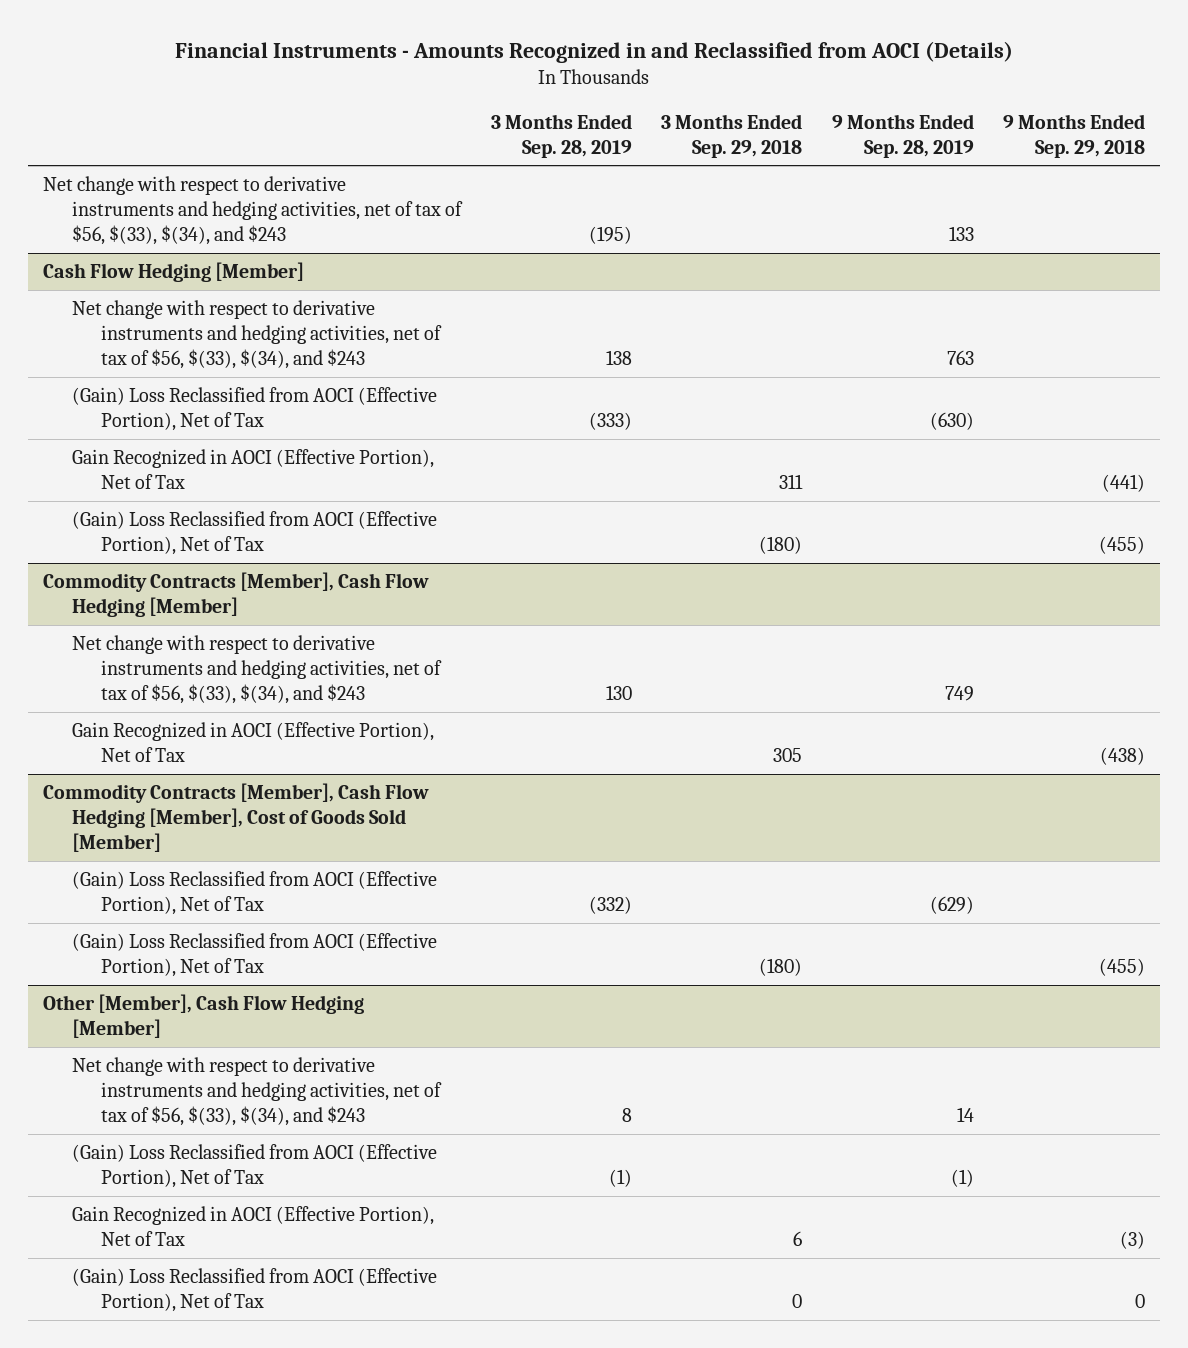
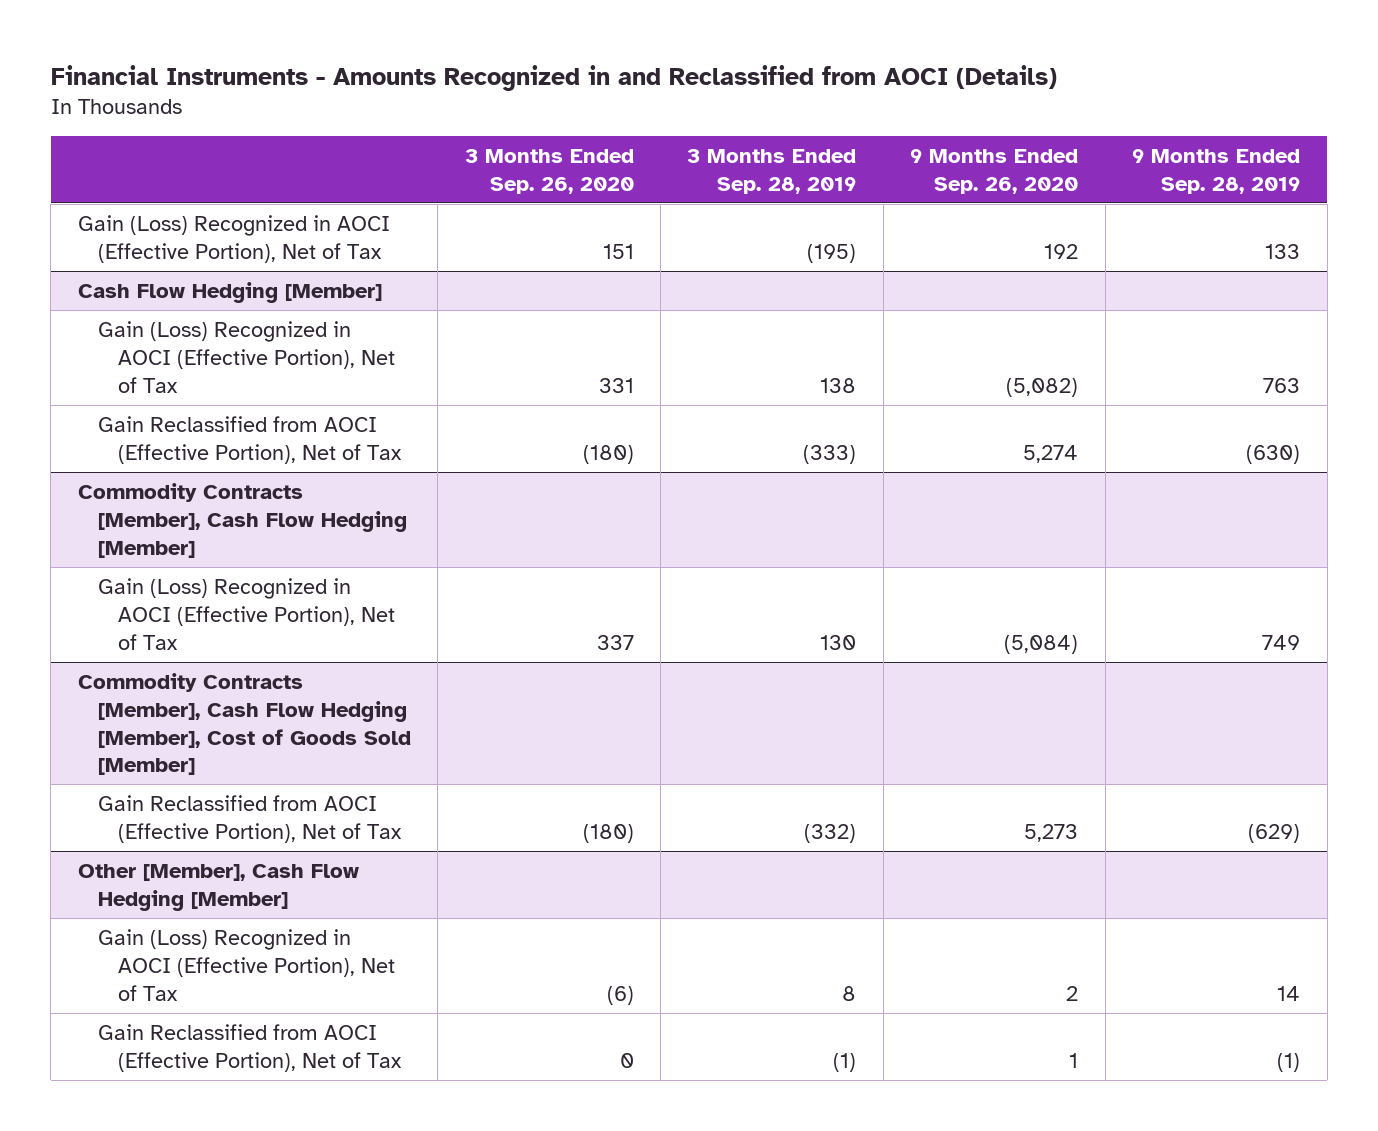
[661,113,803,158] 3 Months Ended Sep. 29, 2018 -> none
[1003,113,1146,158] 9 Months Ended Sep. 29, 2018 -> none
none -> [464,148,634,194] 3 Months Ended Sep. 26, 2020
none -> [910,148,1079,194] 9 Months Ended Sep. 26, 2020
[43,176,464,246] Net change with respect to derivative instruments and hedging activities, net of tax of $56, $(33), $(34), and $243 -> [77,215,390,263] Gain (Loss) Recognized in AOCI (Effective Portion), Net of Tax
[72,449,435,490] Gain Recognized in AOCI (Effective Portion), Net of Tax -> none
[72,511,438,556] (Gain) Loss Reclassified from AOCI (Effective Portion), Net of Tax -> none
[72,300,443,370] Net change with respect to derivative instruments and hedging activities, net of tax of $56, $(33), $(34), and $243 -> [97,321,395,393] Gain (Loss) Recognized in AOCI (Effective Portion), Net of Tax
[72,387,438,432] (Gain) Loss Reclassified from AOCI (Effective Portion), Net of Tax -> [97,416,402,464] Gain Reclassified from AOCI (Effective Portion), Net of Tax
[72,722,435,763] Gain Recognized in AOCI (Effective Portion), Net of Tax -> none
[72,635,443,705] Net change with respect to derivative instruments and hedging activities, net of tax of $56, $(33), $(34), and $243 -> [97,578,395,650] Gain (Loss) Recognized in AOCI (Effective Portion), Net of Tax
[72,933,438,978] (Gain) Loss Reclassified from AOCI (Effective Portion), Net of Tax -> none
[72,871,438,916] (Gain) Loss Reclassified from AOCI (Effective Portion), Net of Tax -> [97,795,402,843] Gain Reclassified from AOCI (Effective Portion), Net of Tax
[72,1206,435,1247] Gain Recognized in AOCI (Effective Portion), Net of Tax -> none
[72,1268,438,1313] (Gain) Loss Reclassified from AOCI (Effective Portion), Net of Tax -> none
[72,1057,443,1127] Net change with respect to derivative instruments and hedging activities, net of tax of $56, $(33), $(34), and $243 -> [97,929,395,1001] Gain (Loss) Recognized in AOCI (Effective Portion), Net of Tax
[72,1144,438,1189] (Gain) Loss Reclassified from AOCI (Effective Portion), Net of Tax -> [97,1024,402,1072] Gain Reclassified from AOCI (Effective Portion), Net of Tax

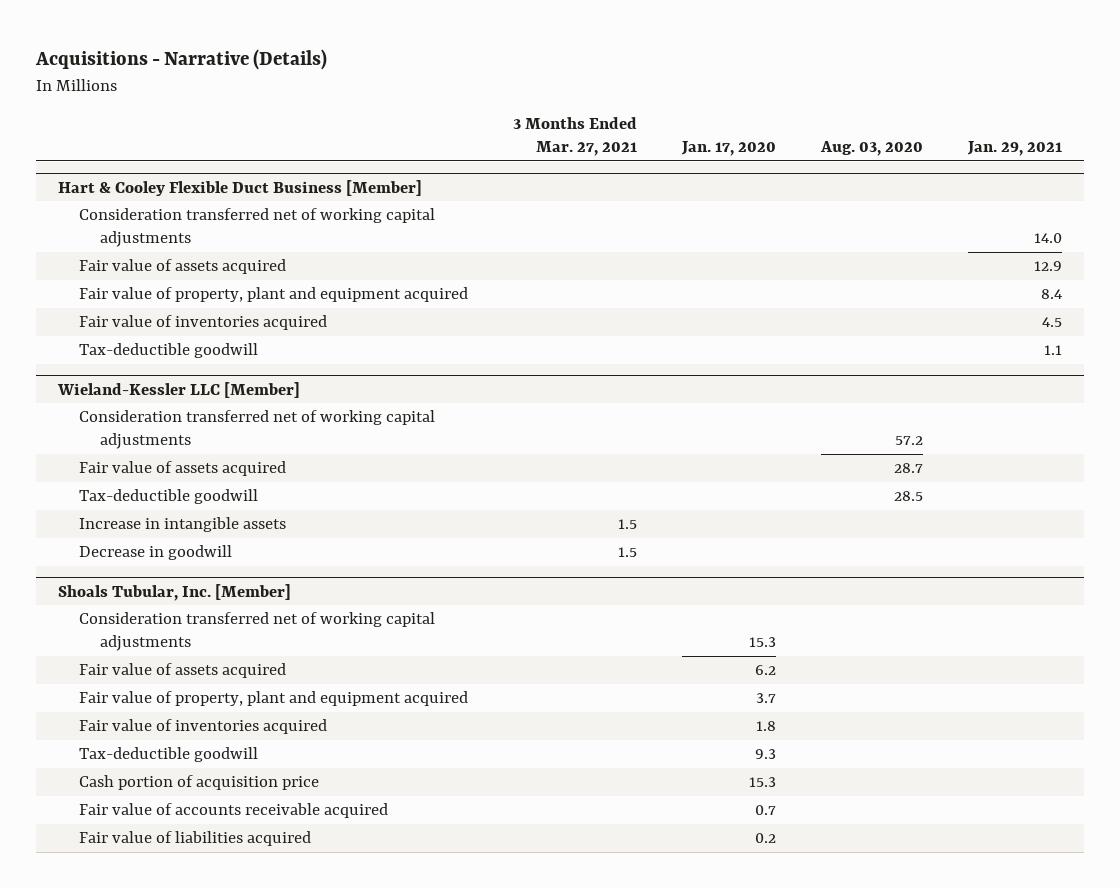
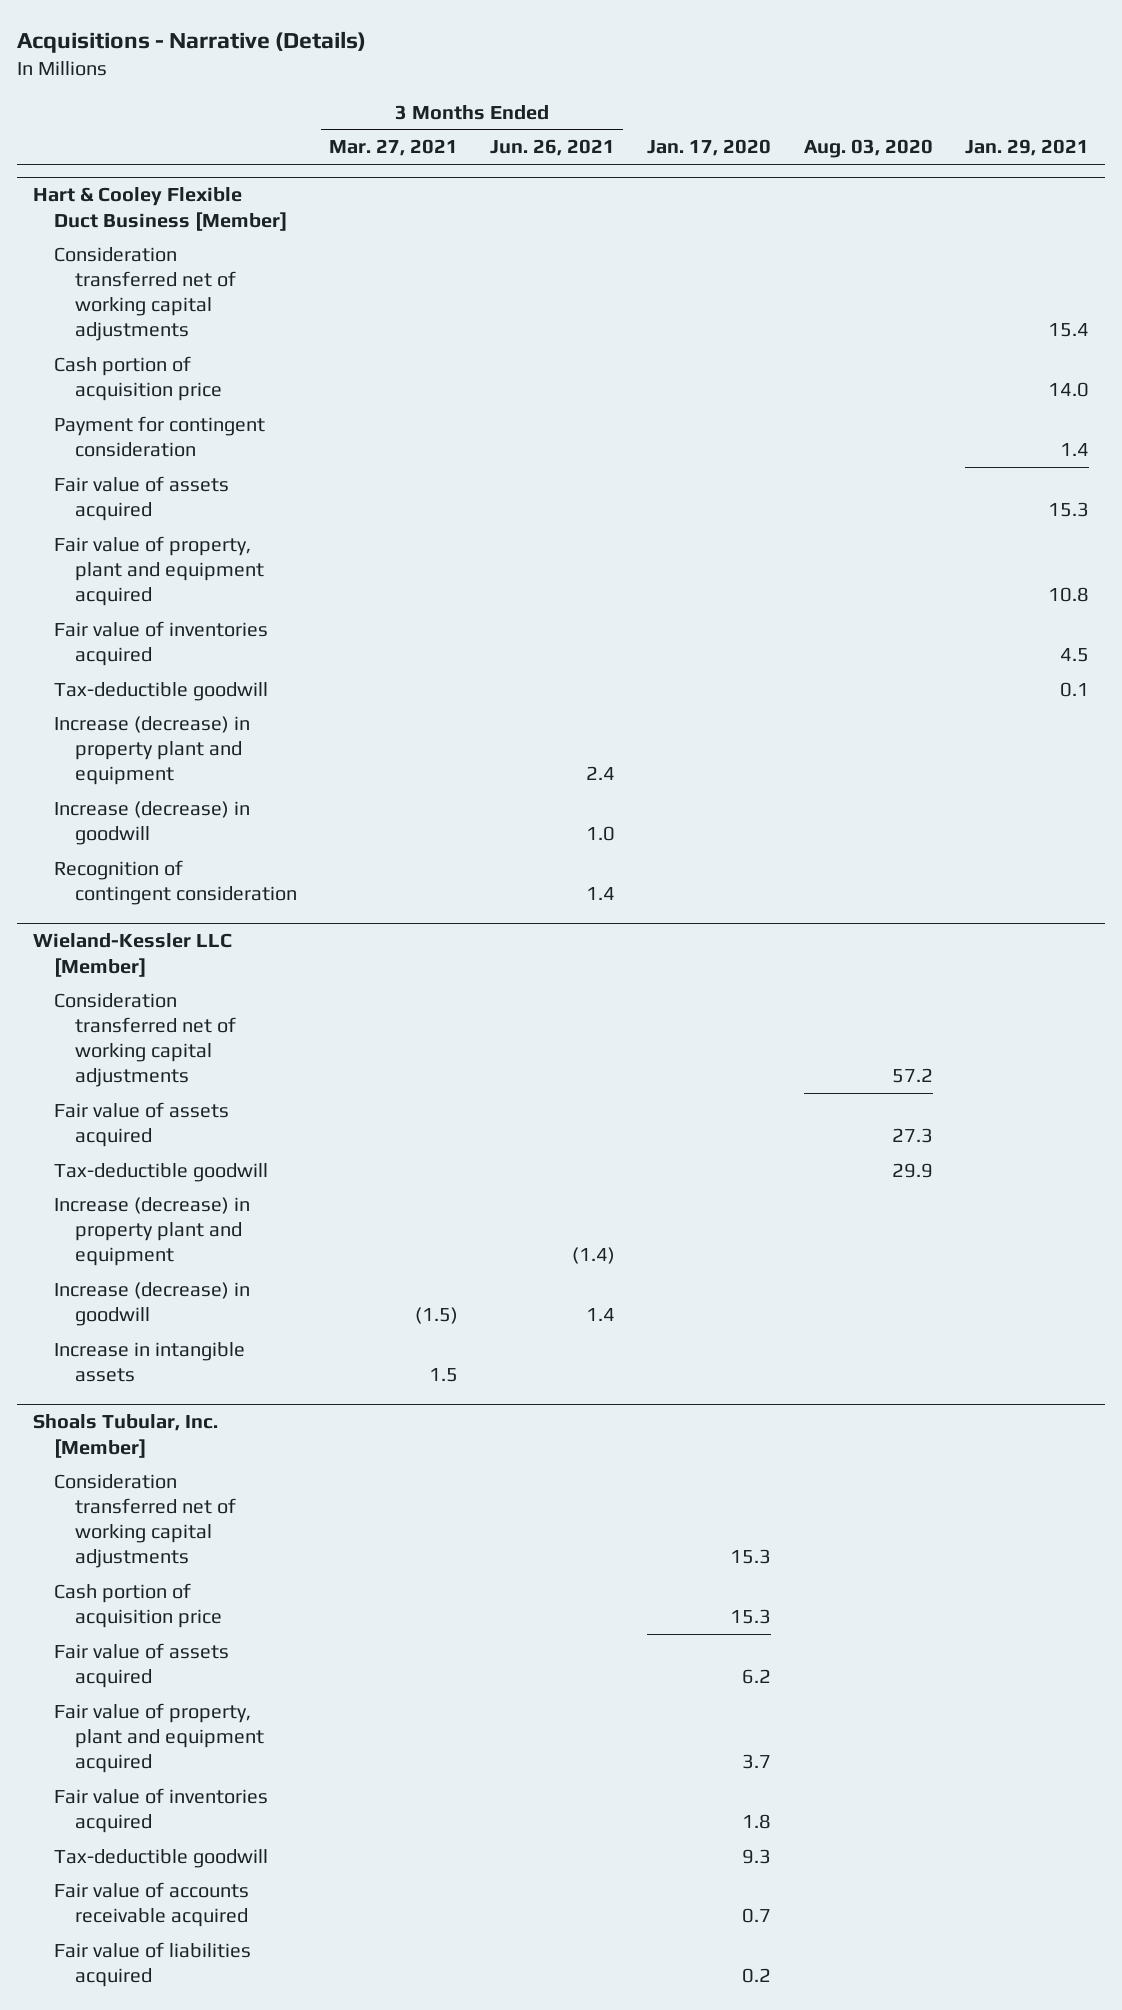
none -> [490,139,616,157] Jun. 26, 2021
[1033,233,1062,244] 14.0 -> [1047,323,1089,338] 15.4
none -> [53,355,222,401] Cash portion of acquisition price
none -> [53,415,265,457] Payment for contingent consideration
[1033,261,1062,272] 12.9 -> [1047,501,1089,517] 15.3
[1040,289,1062,300] 8.4 -> [1047,587,1089,603] 10.8
[1043,345,1062,356] 1.1 -> [1059,681,1089,697] 0.1
none -> [53,715,250,786] Increase (decrease) in property plant and equipment
none -> [53,800,250,845] Increase (decrease) in goodwill
none -> [53,859,297,905] Recognition of contingent consideration
[893,463,923,474] 28.7 -> [891,1127,933,1143] 27.3
[893,491,923,502] 28.5 -> [891,1162,933,1178] 29.9
none -> [53,1196,250,1267] Increase (decrease) in property plant and equipment
none -> [53,1281,250,1326] Increase (decrease) in goodwill
[79,545,233,561] Decrease in goodwill -> none
[79,775,320,791] Cash portion of acquisition price -> [53,1582,222,1628] Cash portion of acquisition price

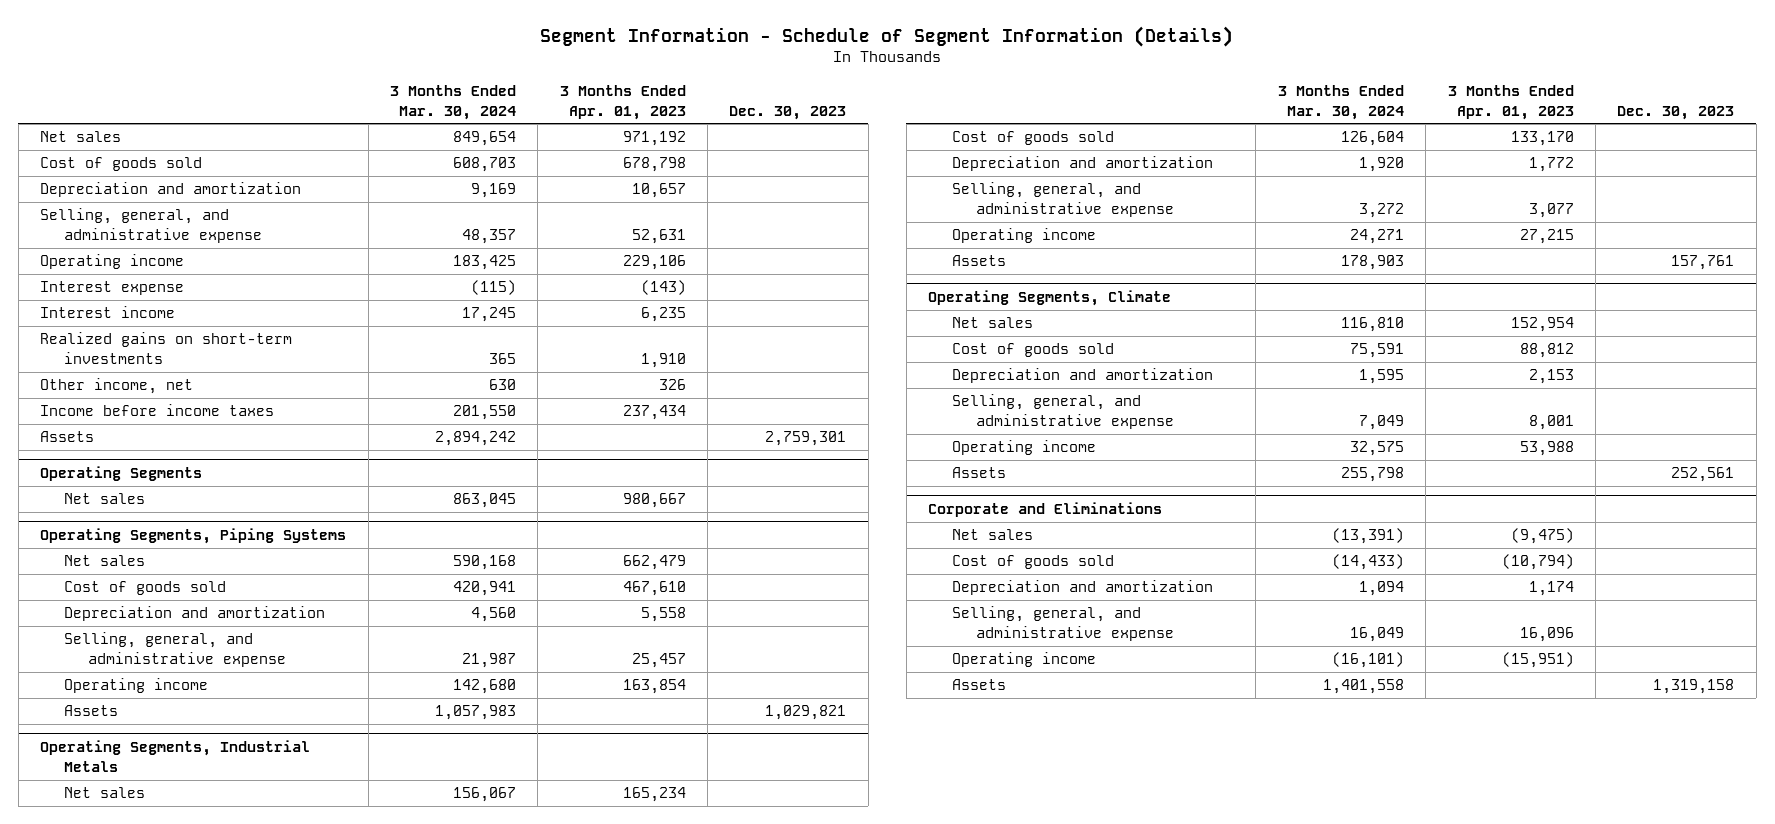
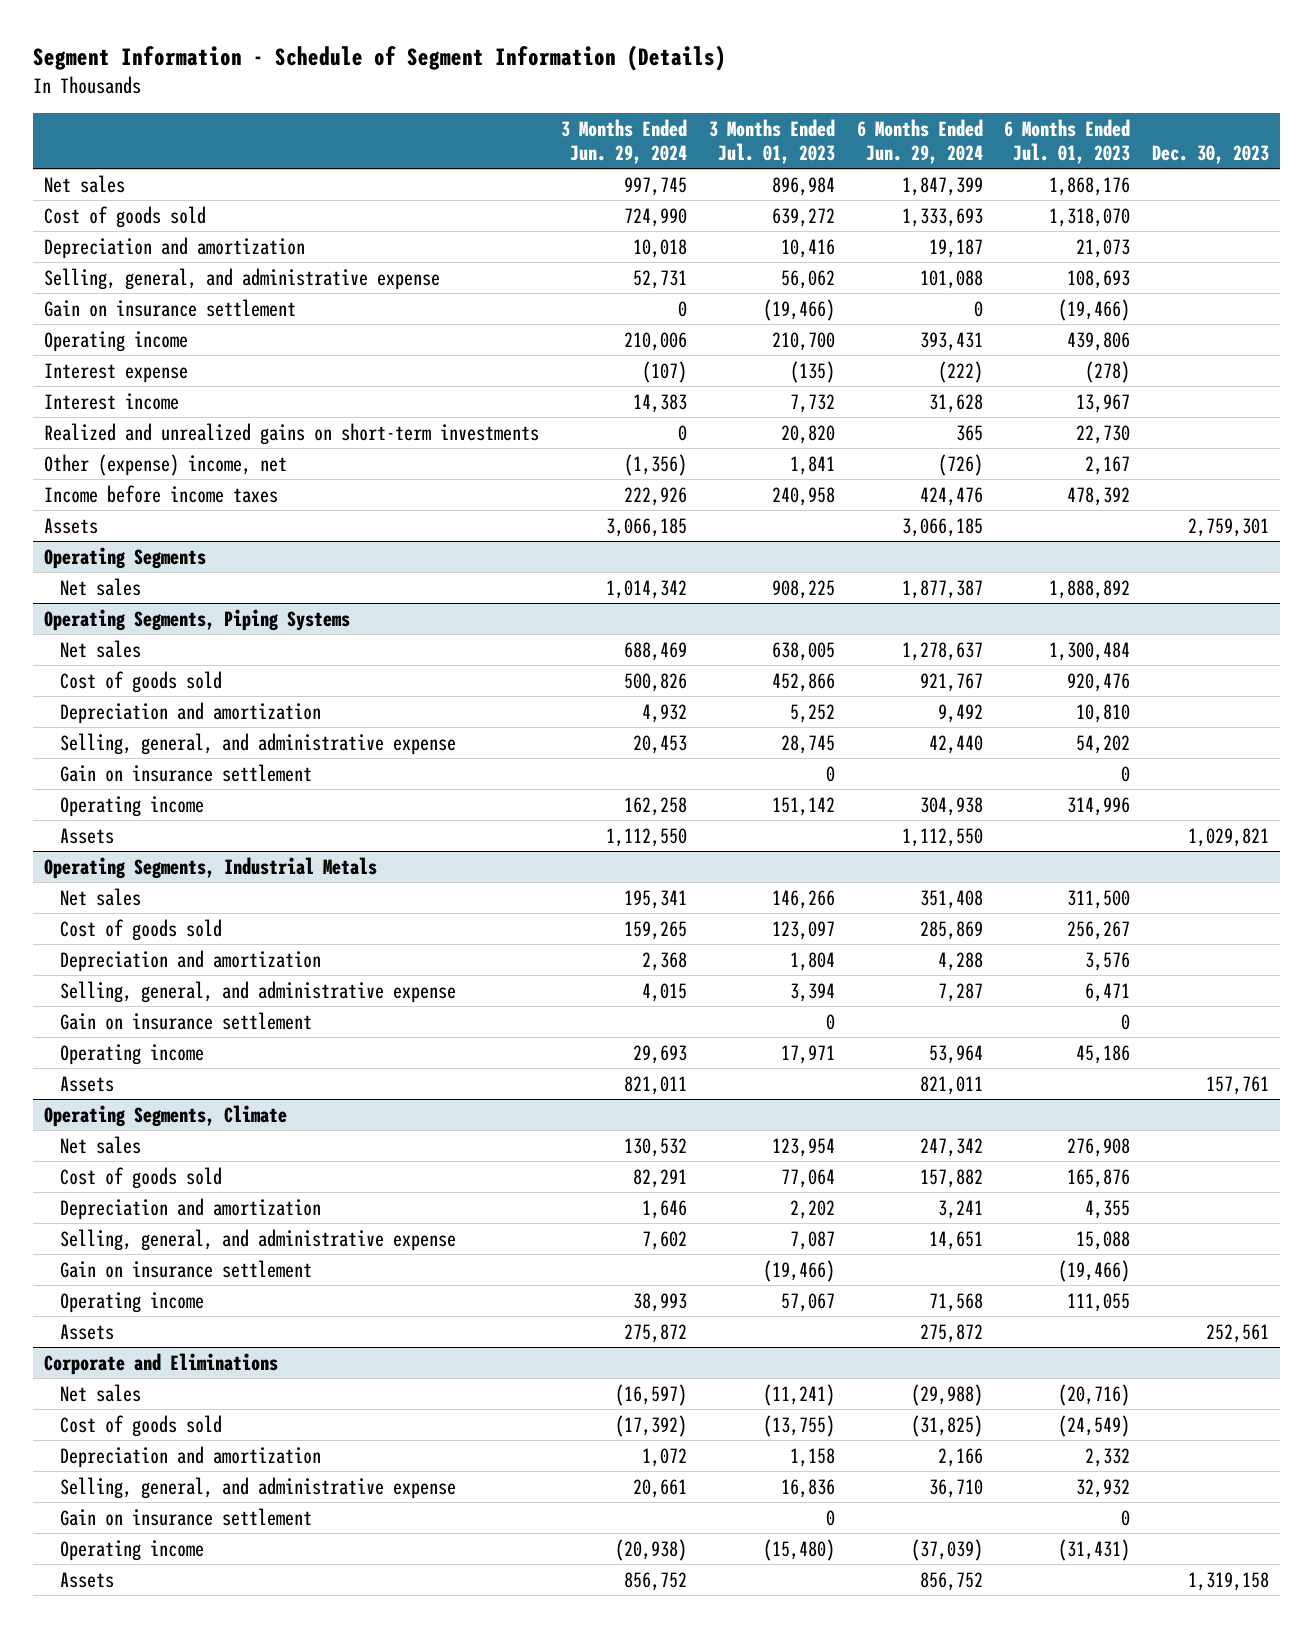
[389,84,516,120] 3 Months Ended Mar. 30, 2024 -> none
[559,84,686,120] 3 Months Ended Apr. 01, 2023 -> none
none -> [561,118,688,164] 3 Months Ended Jun. 29, 2024
none -> [708,118,835,164] 3 Months Ended Jul. 01, 2023
none -> [856,118,983,164] 6 Months Ended Jun. 29, 2024
none -> [1004,118,1131,164] 6 Months Ended Jul. 01, 2023
none -> [44,298,297,317] Gain on insurance settlement
[40,332,293,365] Realized gains on short-term investments -> [44,422,540,445] Realized and unrealized gains on short-term investments
[40,378,194,395] Other income, net -> [44,453,288,476] Other (expense) income, net
none -> [60,763,313,782] Gain on insurance settlement
none -> [60,1011,313,1030] Gain on insurance settlement
none -> [60,1259,313,1278] Gain on insurance settlement
none -> [60,1507,313,1526] Gain on insurance settlement

